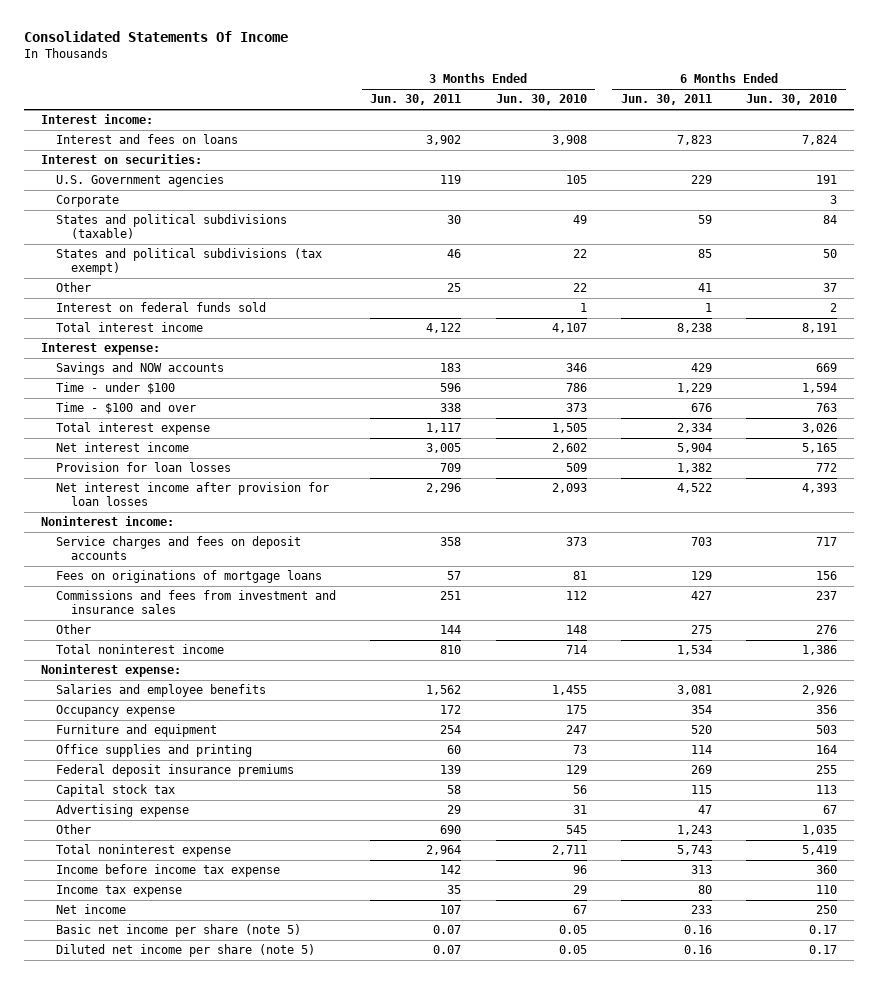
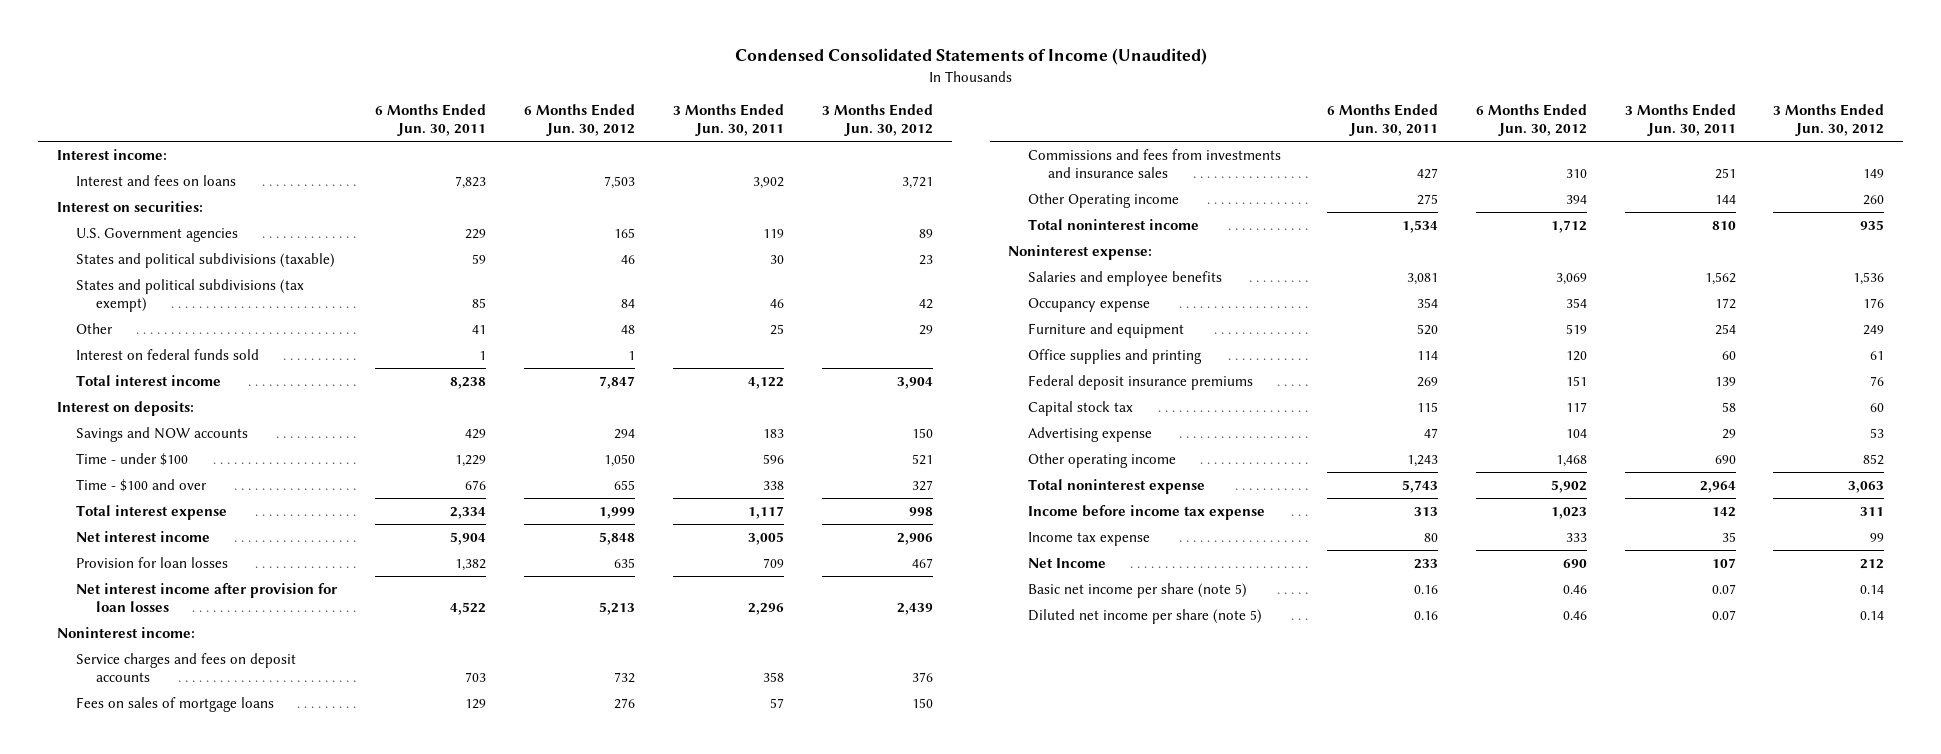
[23,30,288,42] Consolidated Statements Of Income -> [734,48,1207,66] Condensed Consolidated Statements of Income (Unaudited)
[495,94,587,106] Jun. 30, 2010 -> none
[746,94,838,106] Jun. 30, 2010 -> none
none -> [524,104,636,136] 6 Months Ended Jun. 30, 2012
none -> [821,104,933,136] 3 Months Ended Jun. 30, 2012
[56,195,120,208] Corporate -> none
[40,343,160,356] Interest expense: -> none
none -> [56,401,194,417] Interest on deposits:
[56,570,323,584] Fees on originations of mortgage loans -> [76,697,275,713] Fees on sales of mortgage loans
[56,590,337,615] Commissions and fees from investment and insurance sales -> [1028,149,1282,178] Commissions and fees from investments and insurance sales
[56,624,92,635] Other -> [1028,193,1180,209] Other Operating income
[56,824,92,835] Other -> [1028,453,1177,469] Other operating income
[56,904,127,915] Net income -> [1028,558,1107,569] Net Income

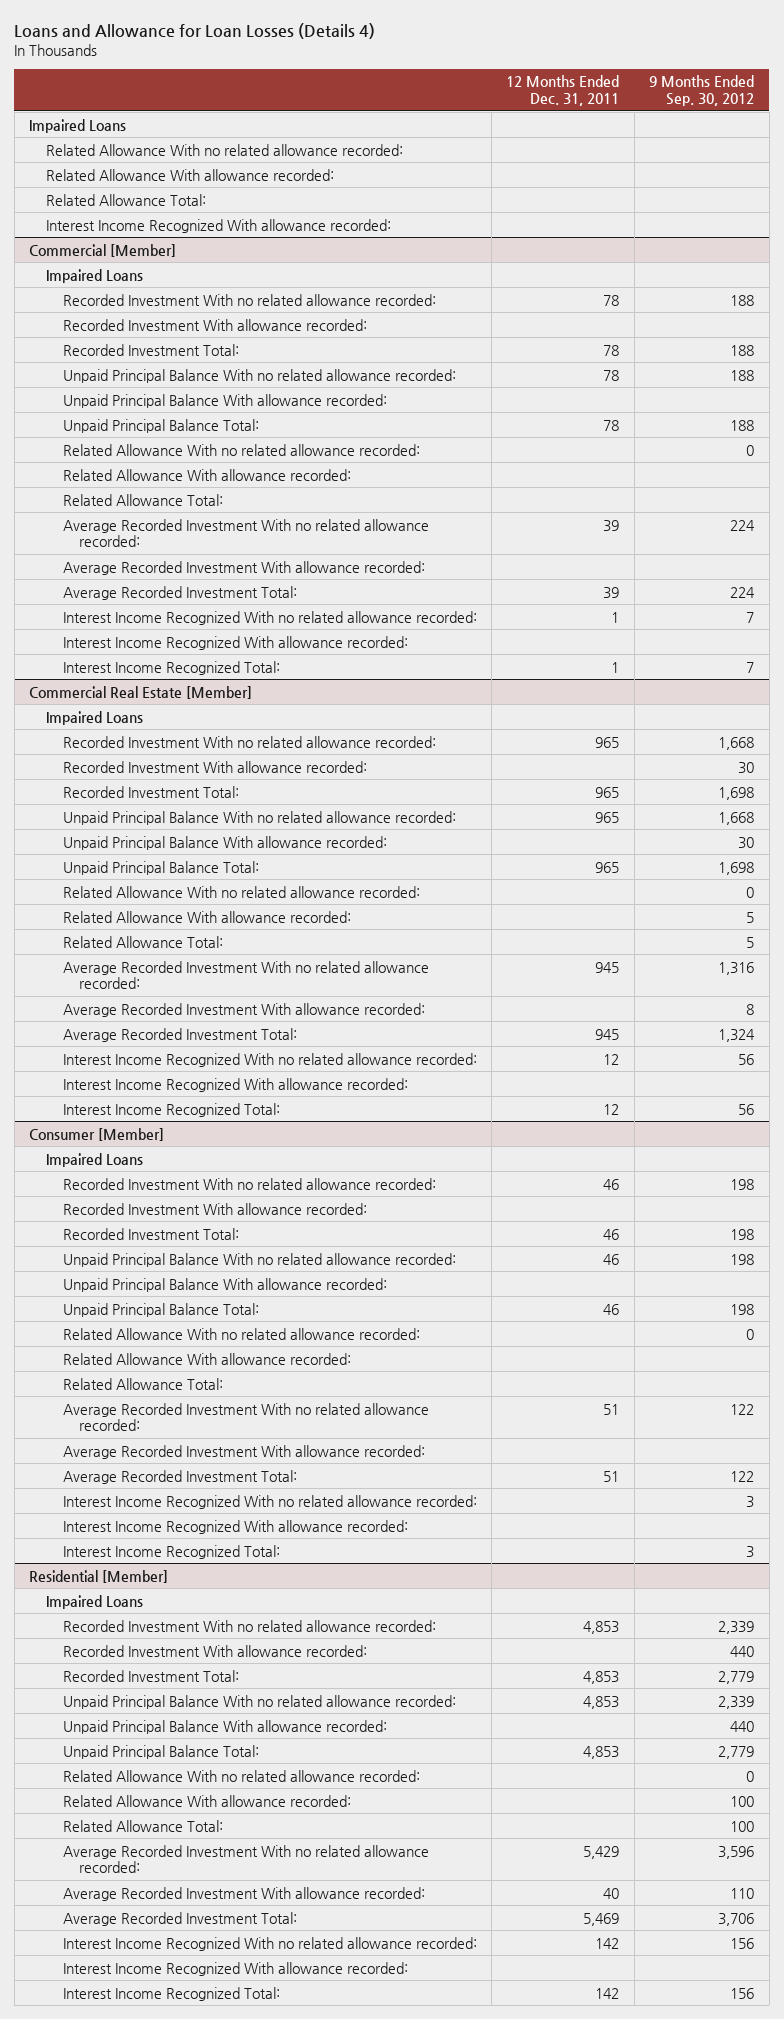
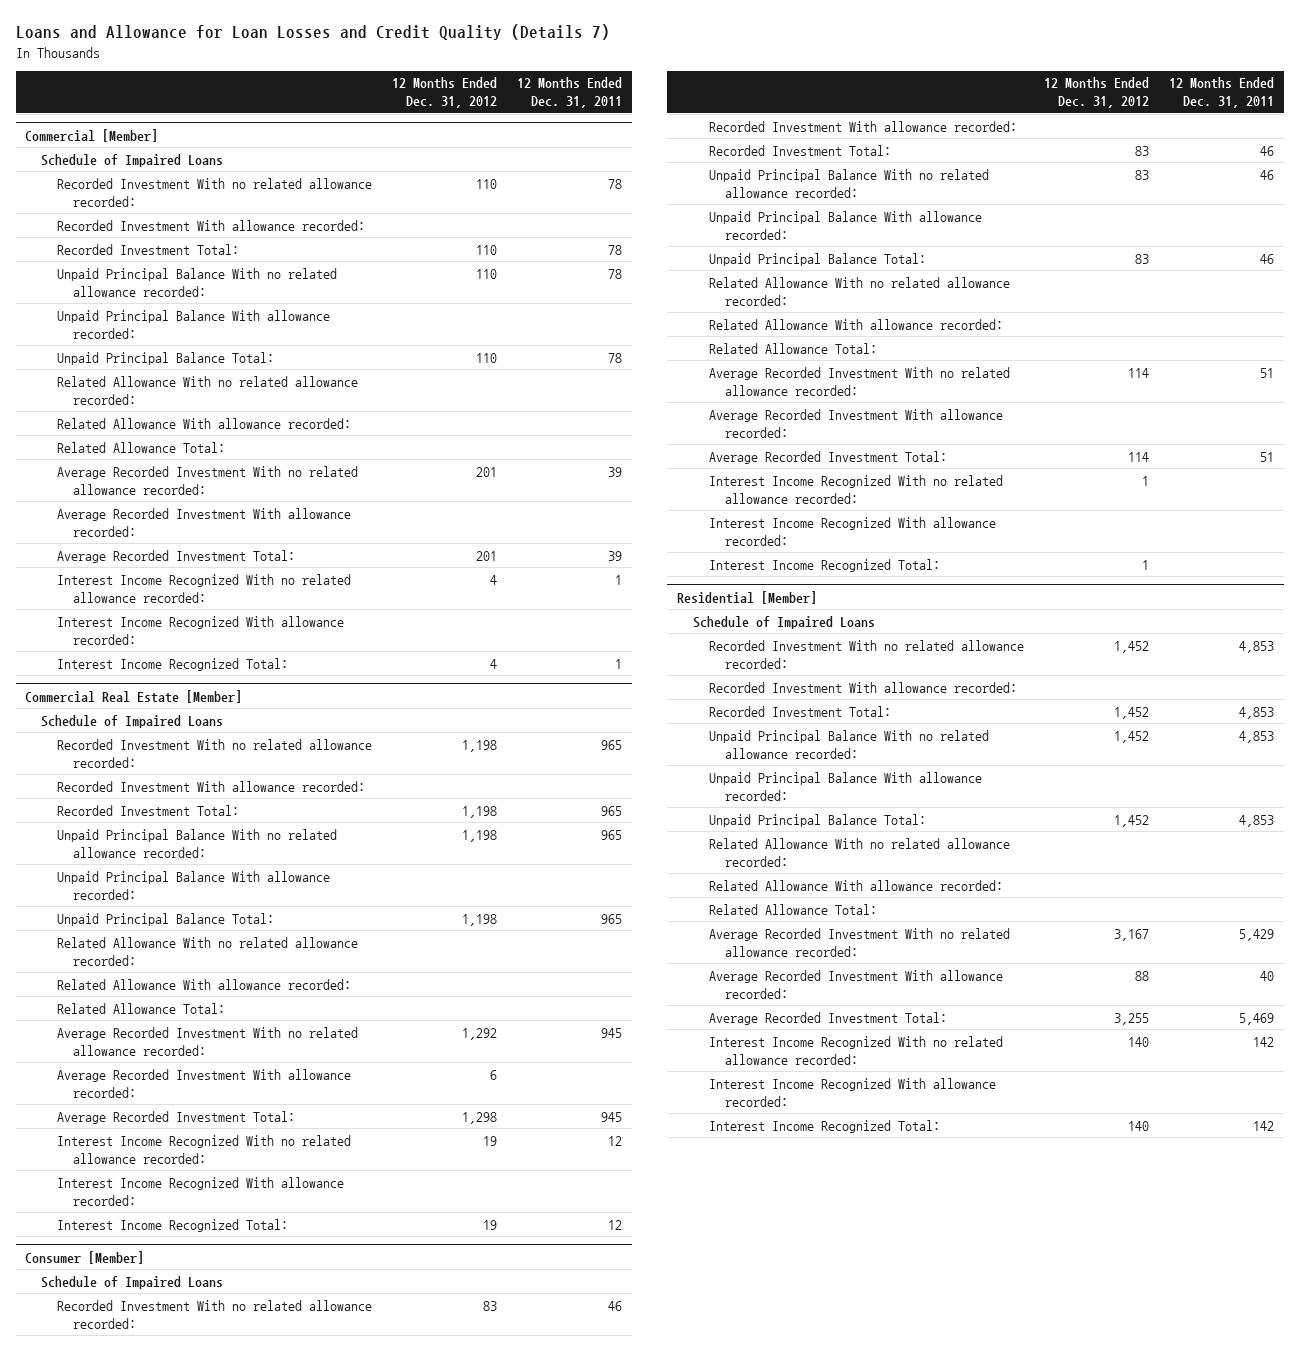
[14,23,376,40] Loans and Allowance for Loan Losses (Details 4) -> [15,24,610,41] Loans and Allowance for Loan Losses and Credit Quality (Details 7)
[649,75,755,107] 9 Months Ended Sep. 30, 2012 -> none
none -> [392,77,498,109] 12 Months Ended Dec. 31, 2012
[29,118,127,133] Impaired Loans -> none
[45,143,403,156] Related Allowance With no related allowance recorded: -> none
[45,168,334,181] Related Allowance With allowance recorded: -> none
[45,193,206,206] Related Allowance Total: -> none
[45,218,391,233] Interest Income Recognized With allowance recorded: -> none
[45,268,143,283] Impaired Loans -> [41,153,224,167] Schedule of Impaired Loans
[45,710,143,725] Impaired Loans -> [41,714,224,728] Schedule of Impaired Loans
[45,1152,143,1167] Impaired Loans -> [41,1275,224,1289] Schedule of Impaired Loans
[45,1594,143,1609] Impaired Loans -> [693,615,876,629] Schedule of Impaired Loans

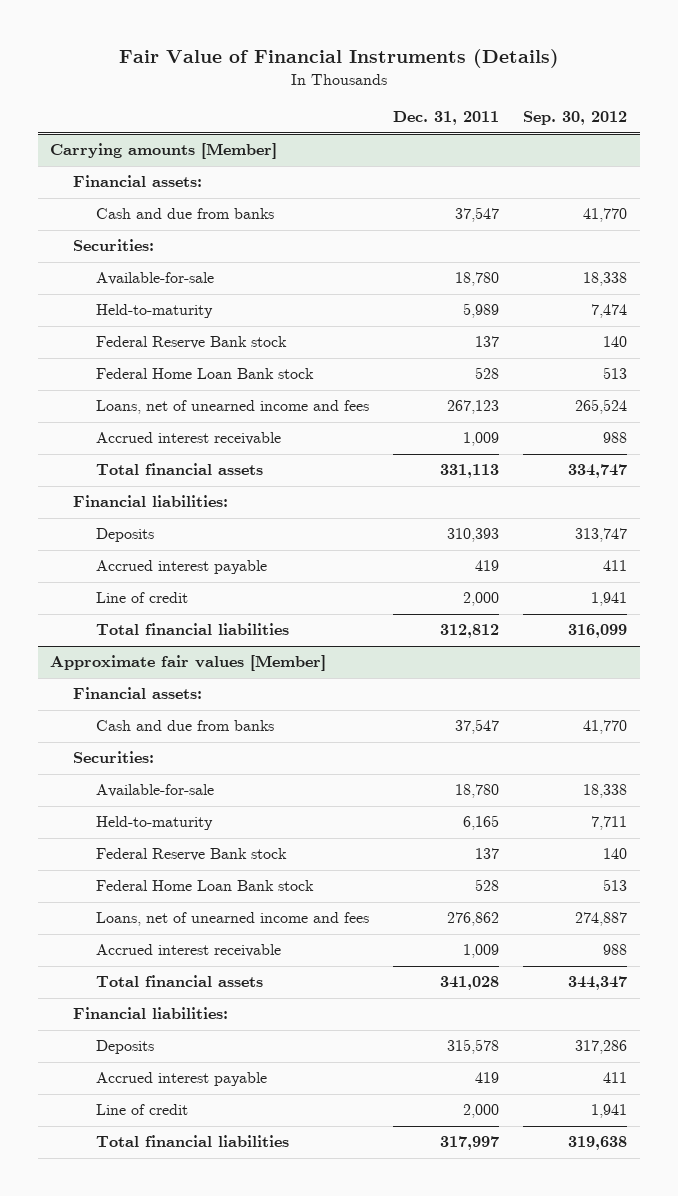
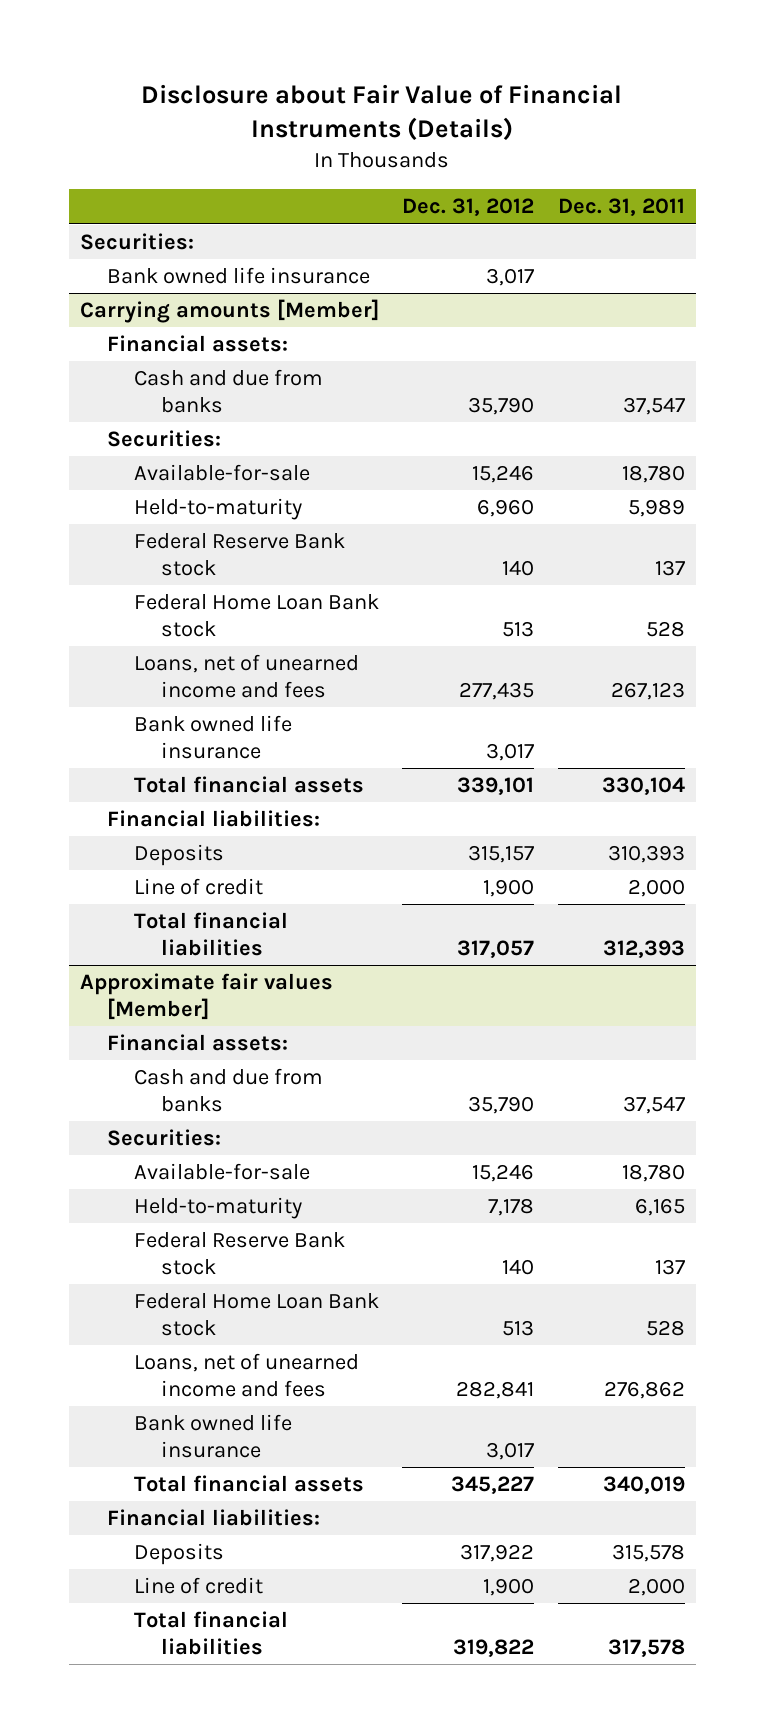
[118,49,559,69] Fair Value of Financial Instruments (Details) -> [141,83,623,142] Disclosure about Fair Value of Financial Instruments (Details)
[523,111,628,126] Sep. 30, 2012 -> none
none -> [402,198,535,217] Dec. 31, 2012
none -> [80,233,195,251] Securities:
none -> [107,267,371,285] Bank owned life insurance
[96,432,282,446] Accrued interest receivable -> none
none -> [134,715,293,760] Bank owned life insurance
[440,464,500,479] 331,113 -> [601,777,685,796] 330,104
[96,560,268,575] Accrued interest payable -> none
[440,624,500,639] 312,812 -> [602,940,685,959] 312,393
[96,944,282,958] Accrued interest receivable -> none
none -> [134,1414,293,1459] Bank owned life insurance
[440,976,500,991] 341,028 -> [602,1476,685,1495] 340,019
[96,1072,268,1087] Accrued interest payable -> none
[440,1136,500,1151] 317,997 -> [607,1639,685,1658] 317,578

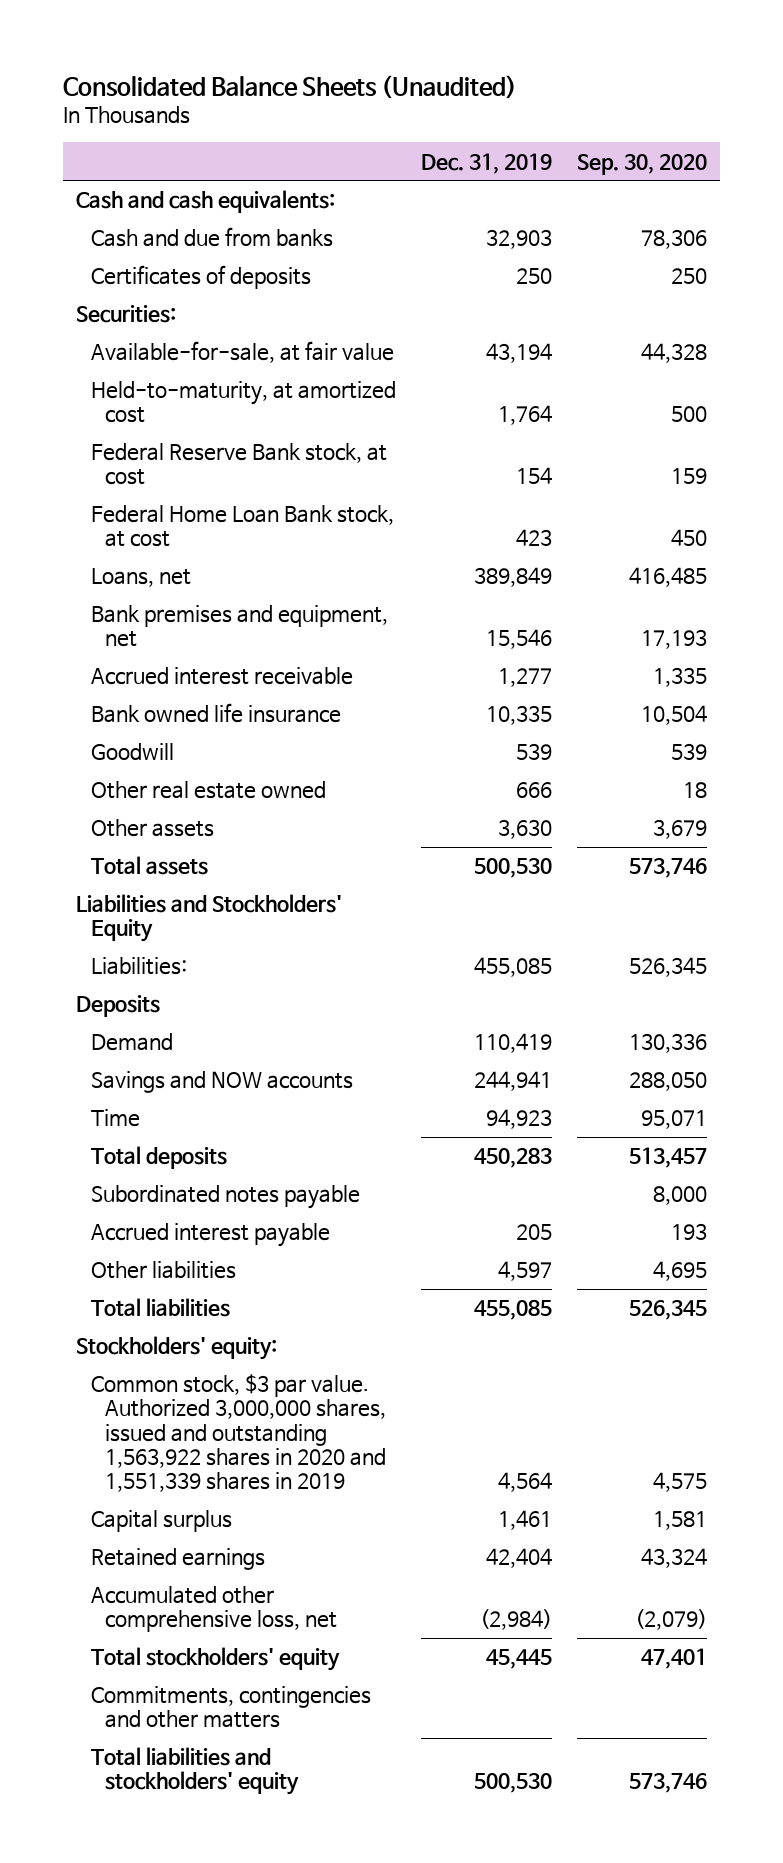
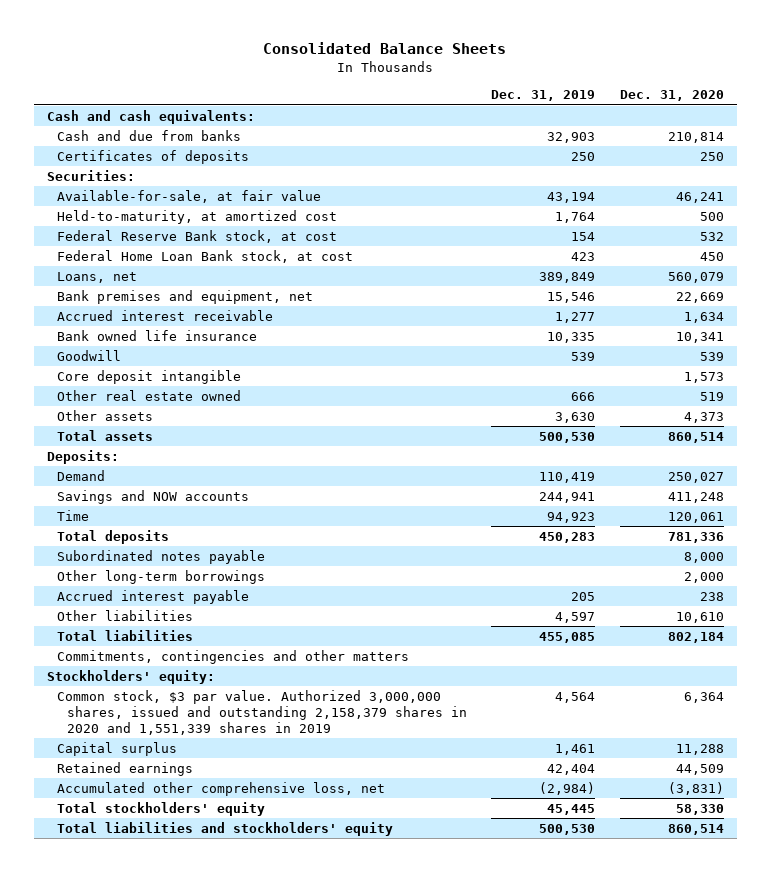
[63,74,518,99] Consolidated Balance Sheets (Unaudited) -> [263,42,507,55] Consolidated Balance Sheets
[577,153,708,175] Sep. 30, 2020 -> none
none -> [620,90,725,102] Dec. 31, 2020
none -> [56,369,241,384] Core deposit intangible
[75,894,342,943] Liabilities and Stockholders' Equity -> none
[90,957,187,976] Liabilities: -> none
[75,995,160,1018] Deposits -> [46,449,119,464] Deposits:
none -> [56,569,265,584] Other long-term borrowings
[90,1686,371,1729] Commitments, contingencies and other matters -> [56,649,409,664] Commitments, contingencies and other matters
[90,1374,387,1492] Common stock, $3 par value. Authorized 3,000,000 shares, issued and outstanding 1,563,922 shares in 2020 and 1,551,339 shares in 2019 -> [56,689,467,735] Common stock, $3 par value. Authorized 3,000,000 shares, issued and outstanding 2,158,379 shares in 2020 and 1,551,339 shares in 2019

